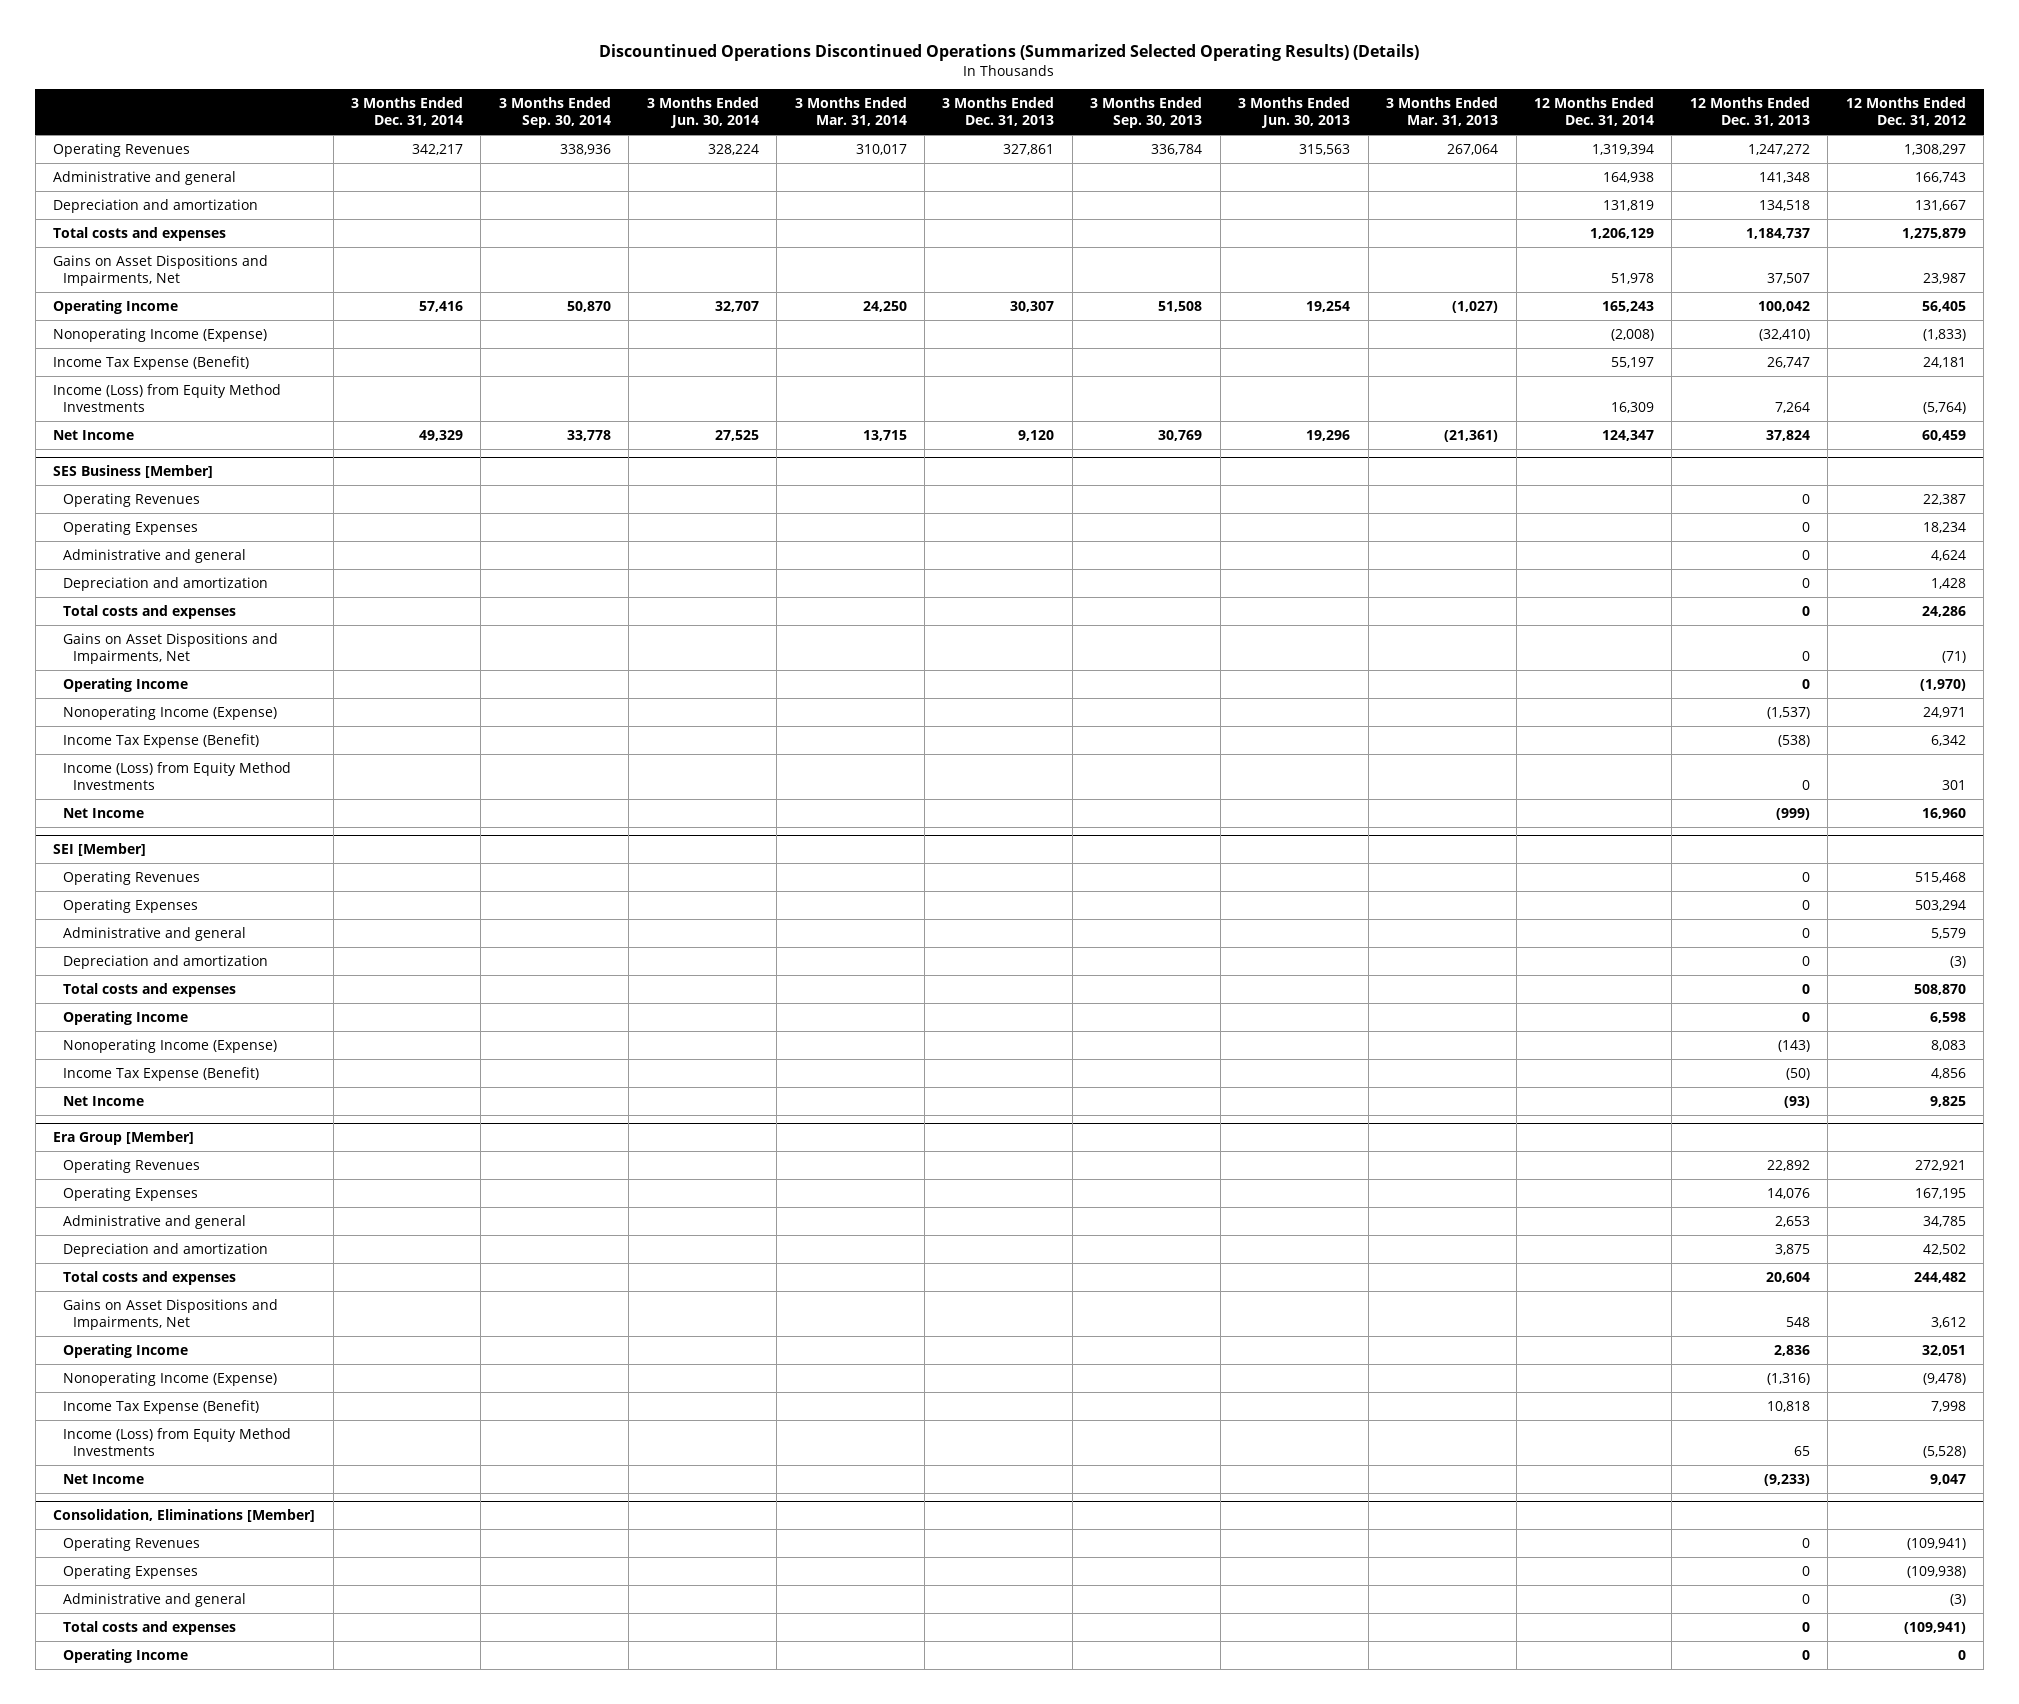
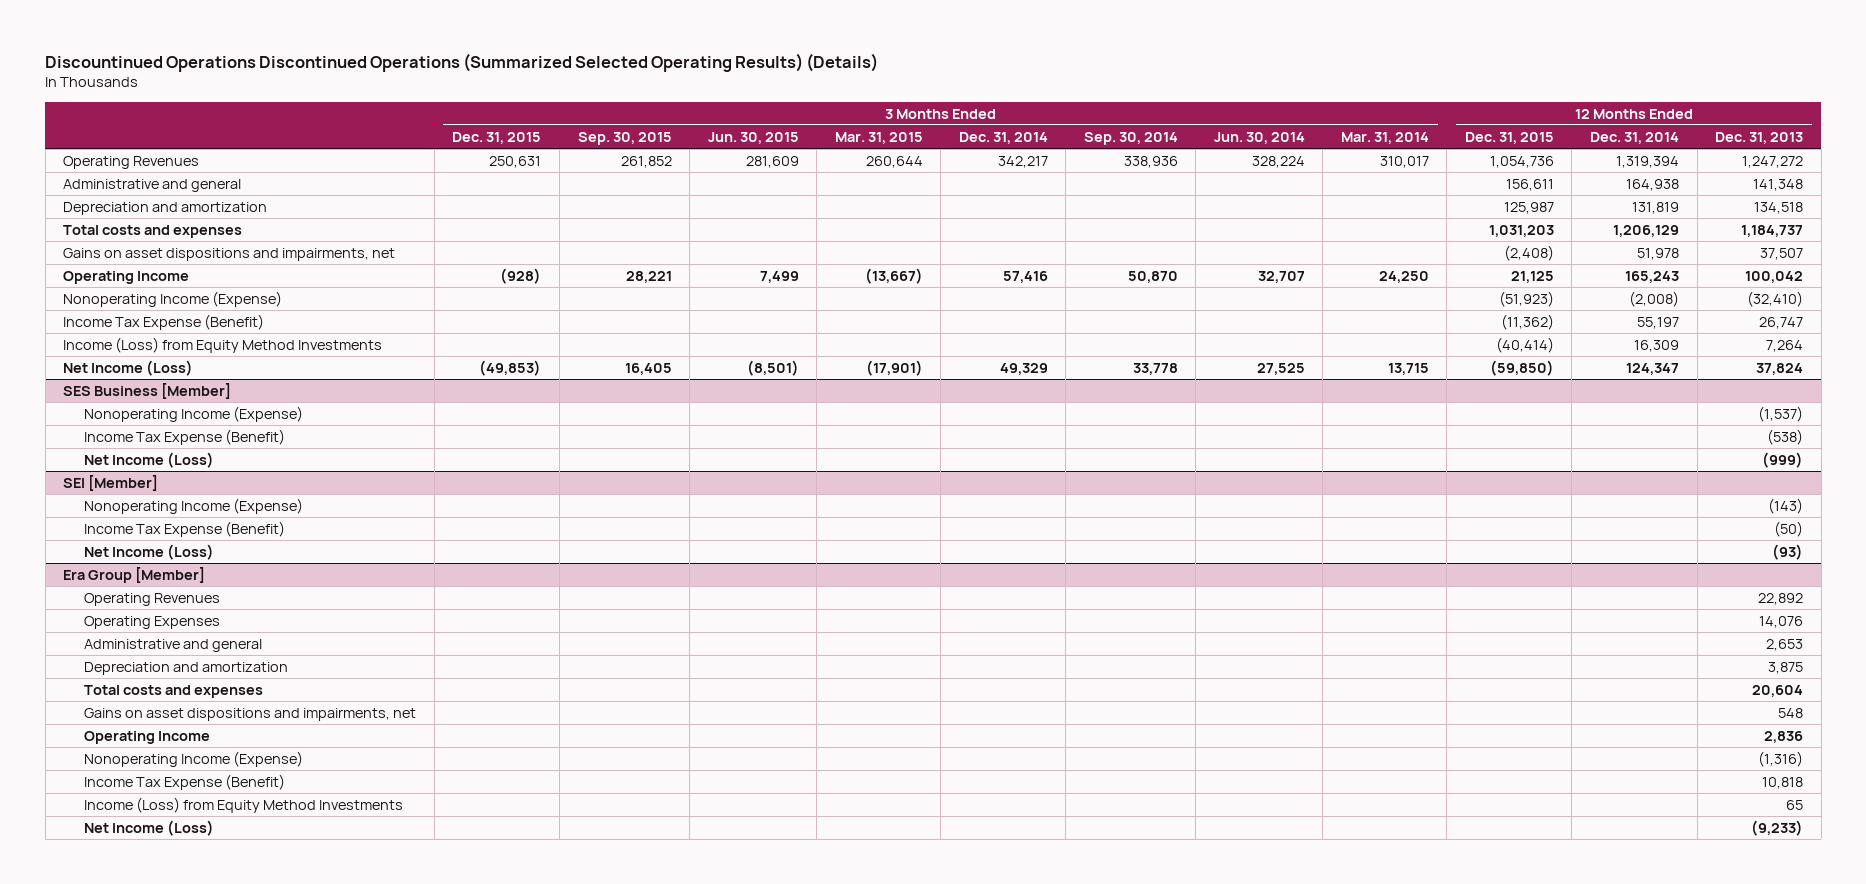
[942,97,1055,127] 3 Months Ended Dec. 31, 2013 -> none
[1090,97,1203,129] 3 Months Ended Sep. 30, 2013 -> none
[1238,97,1351,129] 3 Months Ended Jun. 30, 2013 -> none
[1386,97,1499,127] 3 Months Ended Mar. 31, 2013 -> none
[1845,97,1966,127] 12 Months Ended Dec. 31, 2012 -> none
none -> [452,131,542,144] Dec. 31, 2015
none -> [577,131,672,145] Sep. 30, 2015
none -> [707,131,799,144] Jun. 30, 2015
none -> [834,131,923,144] Mar. 31, 2015
none -> [1464,131,1554,144] Dec. 31, 2015
[53,254,269,286] Gains on Asset Dispositions and Impairments, Net -> [63,247,396,261] Gains on asset dispositions and impairments, net
[53,429,135,440] Net Income -> [63,359,194,376] Net Income (Loss)
[62,492,200,507] Operating Revenues -> none
[62,520,198,535] Operating Expenses -> none
[62,548,246,563] Administrative and general -> none
[62,576,268,591] Depreciation and amortization -> none
[62,604,236,619] Total costs and expenses -> none
[62,632,278,664] Gains on Asset Dispositions and Impairments, Net -> none
[62,677,188,692] Operating Income -> none
[62,761,291,790] Income (Loss) from Equity Method Investments -> none
[62,807,144,818] Net Income -> [84,451,215,468] Net Income (Loss)
[62,870,200,885] Operating Revenues -> none
[62,898,198,913] Operating Expenses -> none
[62,926,246,941] Administrative and general -> none
[62,954,268,969] Depreciation and amortization -> none
[62,982,236,997] Total costs and expenses -> none
[62,1010,188,1025] Operating Income -> none
[62,1095,144,1106] Net Income -> [84,543,215,560] Net Income (Loss)
[62,1298,278,1330] Gains on Asset Dispositions and Impairments, Net -> [84,707,417,721] Gains on asset dispositions and impairments, net
[53,1509,316,1523] Consolidation, Eliminations [Member] -> none
[62,1536,200,1551] Operating Revenues -> none
[62,1564,198,1579] Operating Expenses -> none
[62,1592,246,1607] Administrative and general -> none
[62,1620,236,1635] Total costs and expenses -> none
[62,1648,188,1663] Operating Income -> none
[62,1473,144,1484] Net Income -> [84,819,215,836] Net Income (Loss)

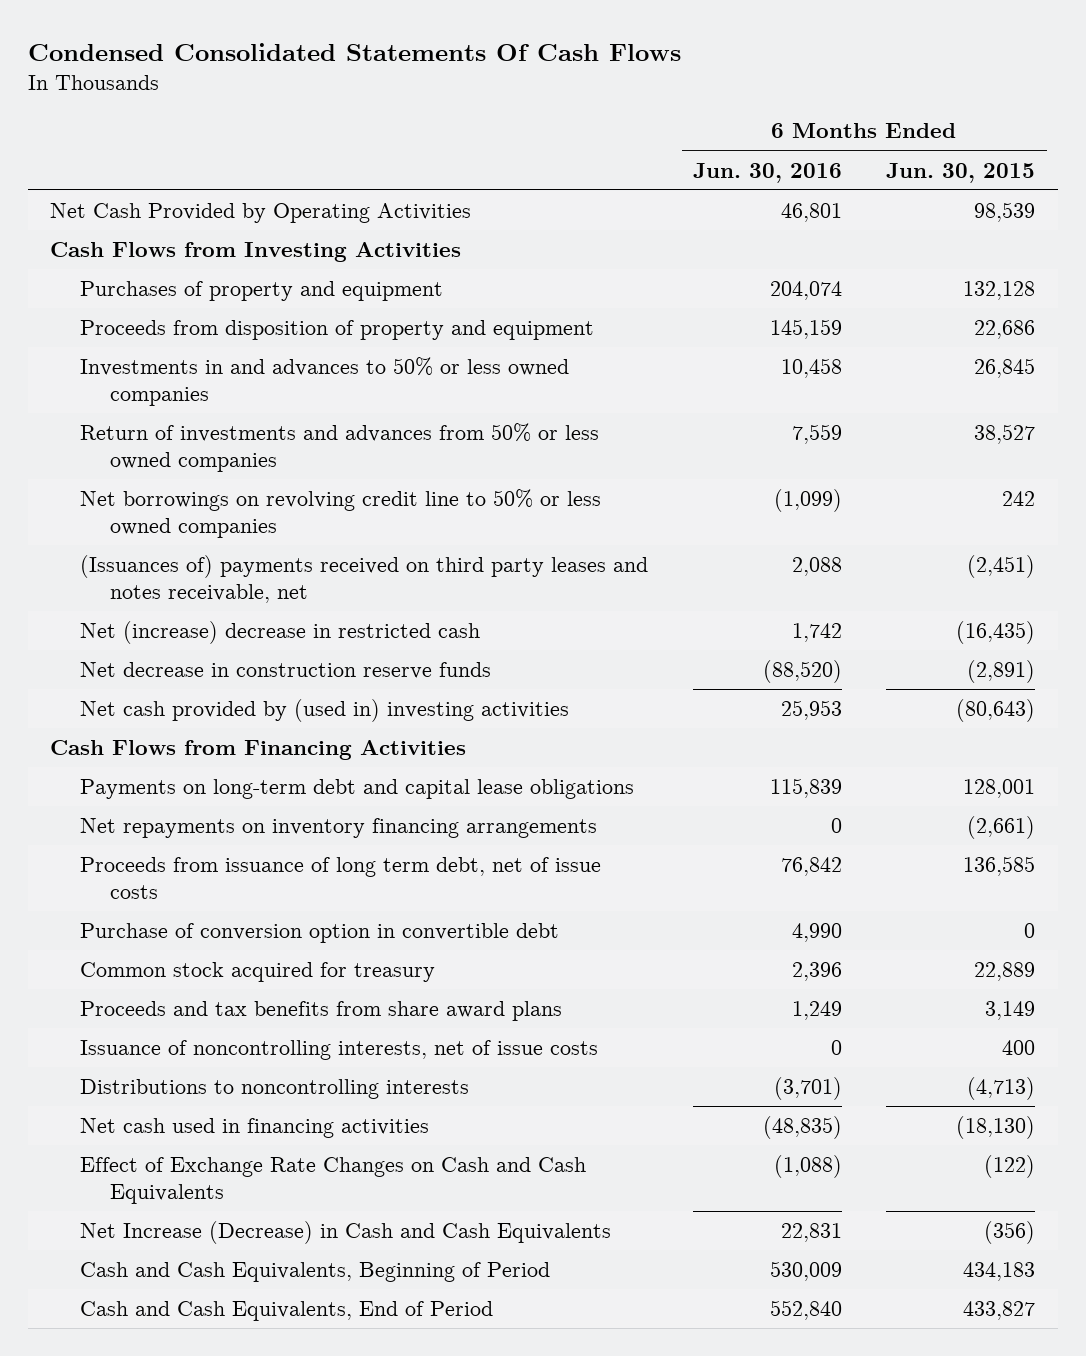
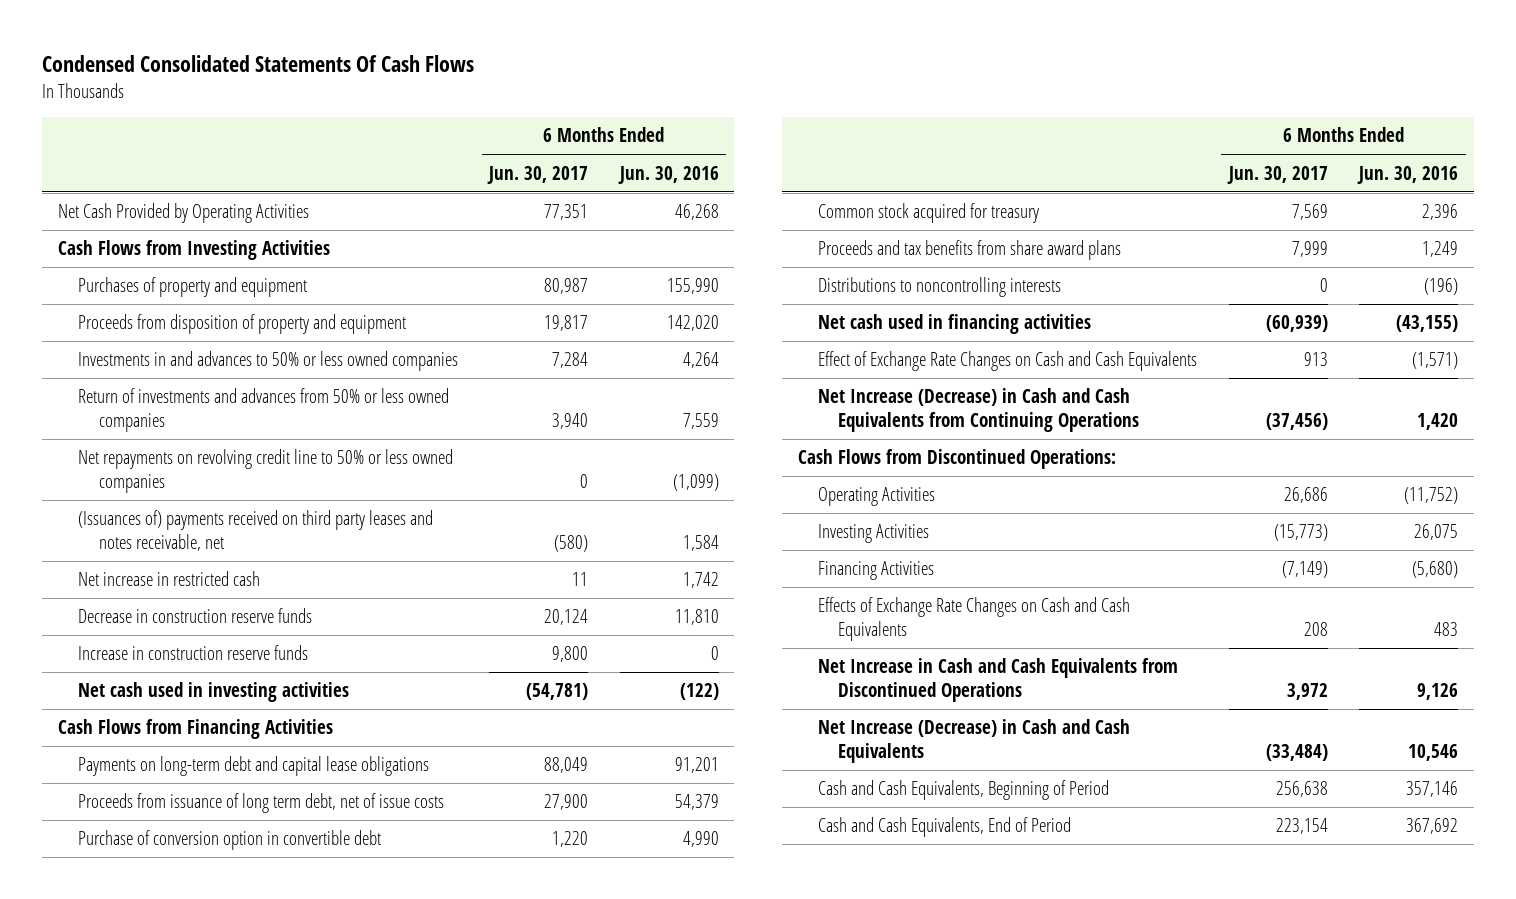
[886,162,1036,183] Jun. 30, 2015 -> none
none -> [487,165,589,184] Jun. 30, 2017
[780,202,842,222] 46,801 -> [674,204,719,221] 46,268
[769,280,842,300] 204,074 -> [666,278,719,295] 155,990
[769,318,842,339] 145,159 -> [666,315,719,332] 142,020
[780,357,842,378] 10,458 -> [682,352,719,369] 4,264
[80,488,602,538] Net borrowings on revolving credit line to 50% or less owned companies -> [78,449,454,493] Net repayments on revolving credit line to 50% or less owned companies
[791,556,842,576] 2,088 -> [682,534,719,551] 1,584
[80,620,481,644] Net (increase) decrease in restricted cash -> [78,571,261,587] Net increase in restricted cash
none -> [78,608,313,624] Decrease in construction reserve funds
[80,661,492,679] Net decrease in construction reserve funds -> [78,645,309,661] Increase in construction reserve funds
[762,659,842,683] (88,520) -> [710,646,719,661] 0
[80,698,570,722] Net cash provided by (used in) investing activities -> [78,682,350,703] Net cash used in investing activities
[780,699,842,720] 25,953 -> [679,683,719,701] (122)
[80,817,598,838] Net repayments on inventory financing arrangements -> none
[769,777,842,798] 115,839 -> [674,757,719,774] 91,201
[780,856,842,876] 76,842 -> [674,794,719,811] 54,379
[80,1039,599,1060] Issuance of noncontrolling interests, net of issue costs -> none
[773,1076,842,1100] (3,701) -> [1424,278,1459,296] (196)
[762,1115,842,1139] (48,835) -> [1396,315,1459,333] (43,155)
[773,1154,842,1178] (1,088) -> [1412,352,1459,370] (1,571)
none -> [817,388,1140,432] Net Increase (Decrease) in Cash and Cash Equivalents from Continuing Operations
none -> [797,449,1116,470] Cash Flows from Discontinued Operations:
none -> [817,487,935,507] Operating Activities
none -> [817,524,929,544] Investing Activities
none -> [817,561,934,581] Financing Activities
none -> [817,597,1130,641] Effects of Exchange Rate Changes on Cash and Cash Equivalents
none -> [817,658,1178,702] Net Increase in Cash and Cash Equivalents from Discontinued Operations
[780,1222,842,1242] 22,831 -> [1408,743,1459,761] 10,546
[769,1260,842,1281] 530,009 -> [1406,781,1459,798] 357,146
[769,1299,842,1320] 552,840 -> [1406,818,1459,835] 367,692

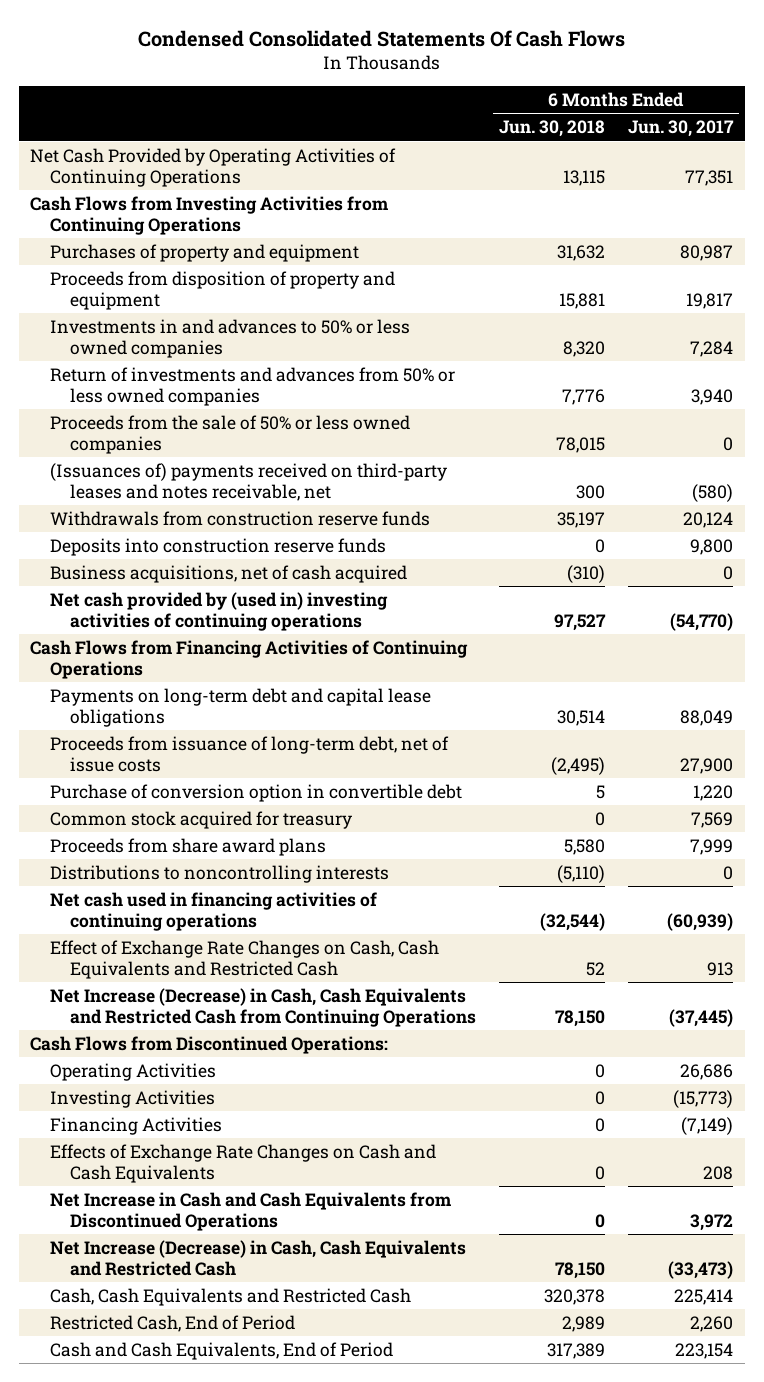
[617,165,719,184] Jun. 30, 2016 -> none
none -> [499,120,606,138] Jun. 30, 2018
[57,203,309,224] Net Cash Provided by Operating Activities -> [30,147,397,188] Net Cash Provided by Operating Activities of Continuing Operations
[57,240,330,261] Cash Flows from Investing Activities -> [30,195,389,236] Cash Flows from Investing Activities from Continuing Operations
[78,449,454,493] Net repayments on revolving credit line to 50% or less owned companies -> none
[78,571,261,587] Net increase in restricted cash -> none
none -> [50,414,411,455] Proceeds from the sale of 50% or less owned companies
[78,510,434,551] (Issuances of) payments received on third party leases and notes receivable, net -> [50,462,448,502] (Issuances of) payments received on third-party leases and notes receivable, net
[78,608,313,624] Decrease in construction reserve funds -> [50,510,431,526] Withdrawals from construction reserve funds
[78,645,309,661] Increase in construction reserve funds -> [50,537,387,556] Deposits into construction reserve funds
none -> [50,564,408,583] Business acquisitions, net of cash acquired
[78,682,350,703] Net cash used in investing activities -> [50,591,389,632] Net cash provided by (used in) investing activities of continuing operations
[526,683,589,701] (54,781) -> [670,613,734,632] (54,770)
[57,719,333,740] Cash Flows from Financing Activities -> [30,639,469,680] Cash Flows from Financing Activities of Continuing Operations
[78,793,445,814] Proceeds from issuance of long term debt, net of issue costs -> [50,735,450,773] Proceeds from issuance of long-term debt, net of issue costs
[817,240,1121,261] Proceeds and tax benefits from share award plans -> [50,837,327,856] Proceeds from share award plans
[817,314,1091,335] Net cash used in financing activities -> [50,891,378,932] Net cash used in financing activities of continuing operations
[817,351,1197,372] Effect of Exchange Rate Changes on Cash and Cash Equivalents -> [50,939,440,980] Effect of Exchange Rate Changes on Cash, Cash Equivalents and Restricted Cash
[817,388,1140,432] Net Increase (Decrease) in Cash and Cash Equivalents from Continuing Operations -> [50,987,477,1028] Net Increase (Decrease) in Cash, Cash Equivalents and Restricted Cash from Continuing Operations
[1265,412,1328,430] (37,456) -> [669,1009,734,1028] (37,445)
[817,780,1109,801] Cash and Cash Equivalents, Beginning of Period -> none
[817,719,1130,763] Net Increase (Decrease) in Cash and Cash Equivalents -> [50,1239,467,1277] Net Increase (Decrease) in Cash, Cash Equivalents and Restricted Cash
[1265,743,1328,761] (33,484) -> [668,1261,734,1280] (33,473)
none -> [50,1287,412,1306] Cash, Cash Equivalents and Restricted Cash
none -> [50,1314,296,1332] Restricted Cash, End of Period

